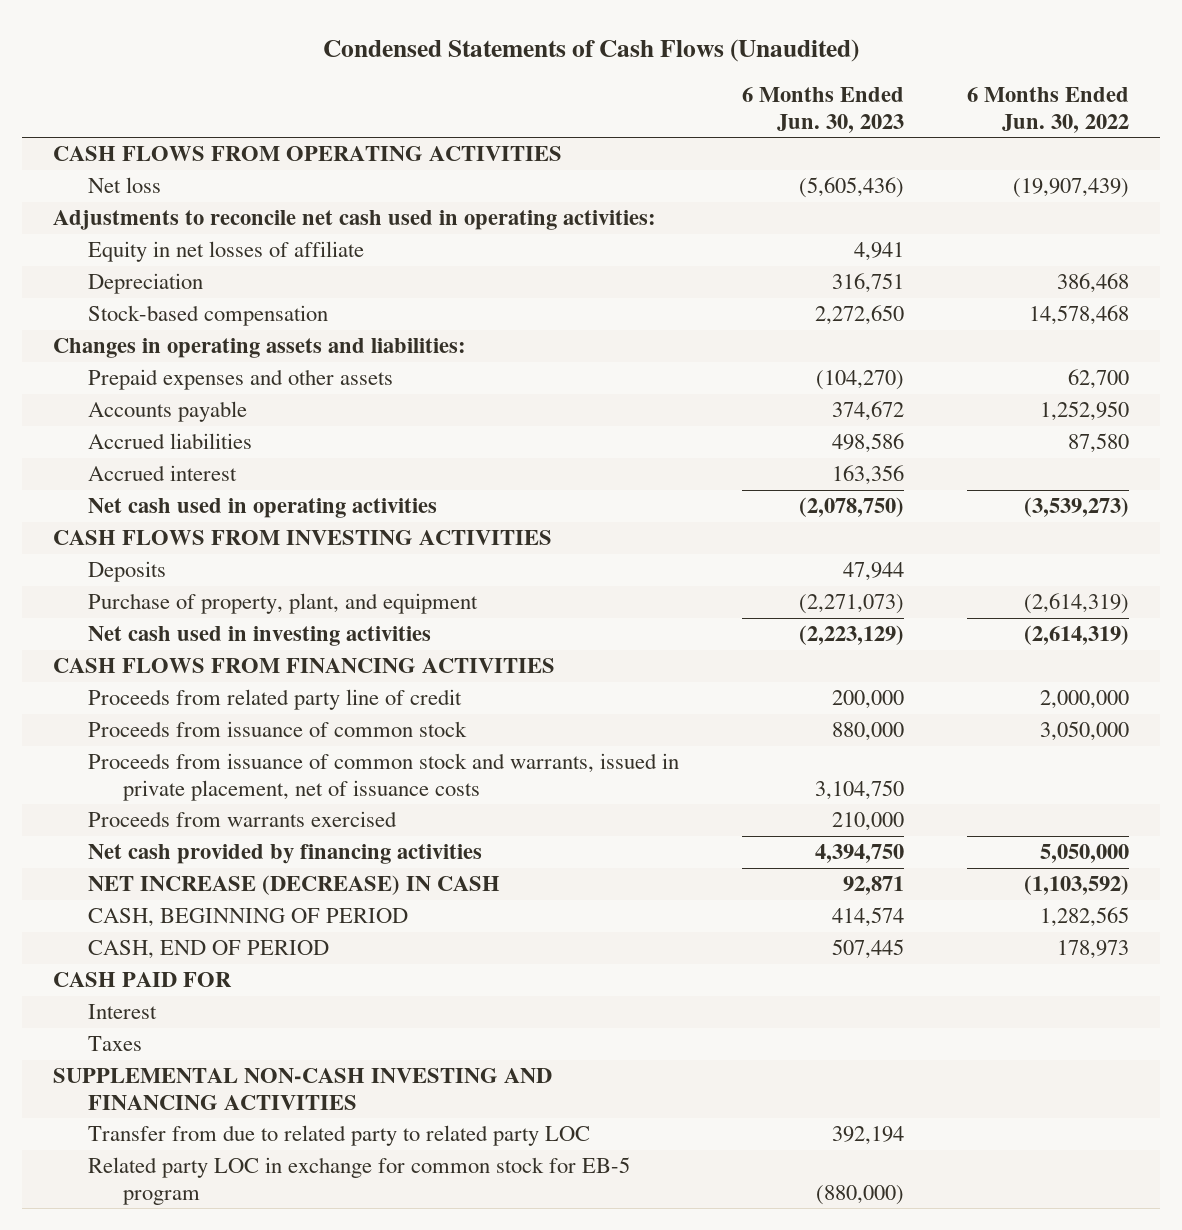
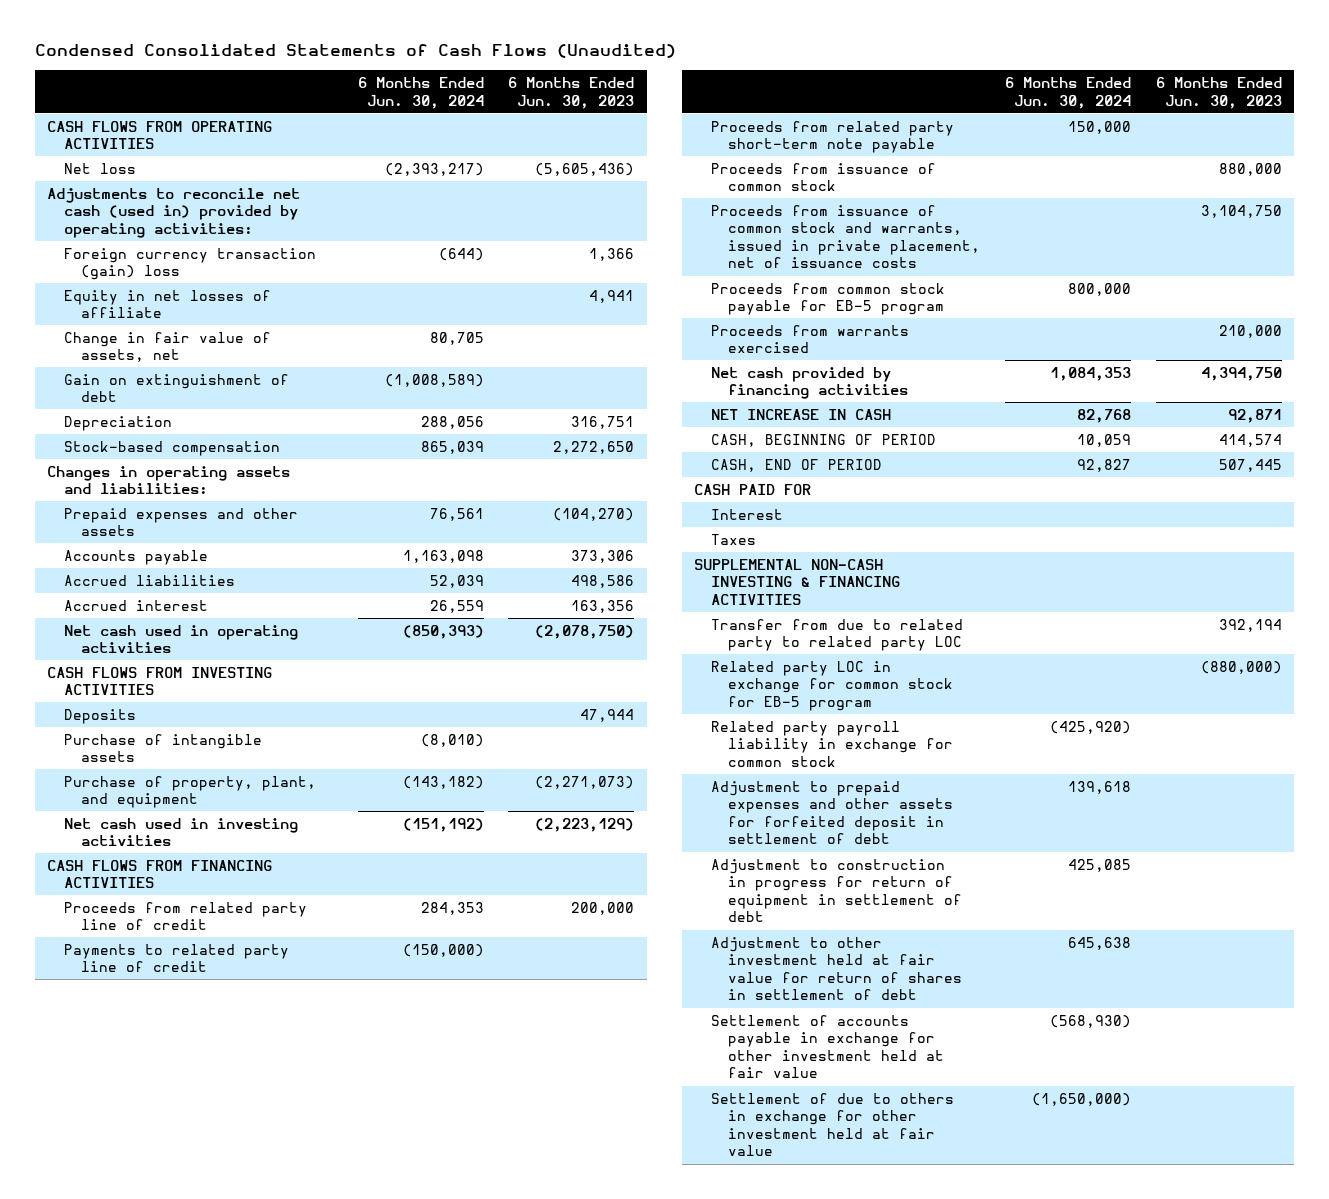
[323,38,860,62] Condensed Statements of Cash Flows (Unaudited) -> [34,44,676,59] Condensed Consolidated Statements of Cash Flows (Unaudited)
[966,87,1129,133] 6 Months Ended Jun. 30, 2022 -> none
none -> [357,77,484,109] 6 Months Ended Jun. 30, 2024
[53,210,657,231] Adjustments to reconcile net cash used in operating activities: -> [47,187,301,238] Adjustments to reconcile net cash (used in) provided by operating activities:
none -> [63,247,316,281] Foreign currency transaction (gain) loss
none -> [63,331,271,363] Change in fair value of assets, net
none -> [63,373,289,403] Gain on extinguishment of debt
[831,401,904,422] 374,672 -> [571,549,635,563] 373,306
none -> [63,733,262,763] Purchase of intangible assets
none -> [63,943,289,973] Payments to related party line of credit
none -> [711,120,955,154] Proceeds from related party short-term note payable
none -> [711,282,946,316] Proceeds from common stock payable for EB-5 program
[88,875,501,896] NET INCREASE (DECREASE) IN CASH -> [711,408,892,420] NET INCREASE IN CASH
[53,1068,553,1110] SUPPLEMENTAL NON-CASH INVESTING AND FINANCING ACTIVITIES -> [694,558,901,605] SUPPLEMENTAL NON-CASH INVESTING & FINANCING ACTIVITIES
none -> [711,720,953,767] Related party payroll liability in exchange for common stock
none -> [711,780,953,845] Adjustment to prepaid expenses and other assets for forfeited deposit in settlement of debt
none -> [711,858,962,923] Adjustment to construction in progress for return of equipment in settlement of debt
none -> [711,936,962,1001] Adjustment to other investment held at fair value for return of shares in settlement of debt
none -> [711,1014,944,1079] Settlement of accounts payable in exchange for other investment held at fair value
none -> [711,1092,955,1157] Settlement of due to others in exchange for other investment held at fair value

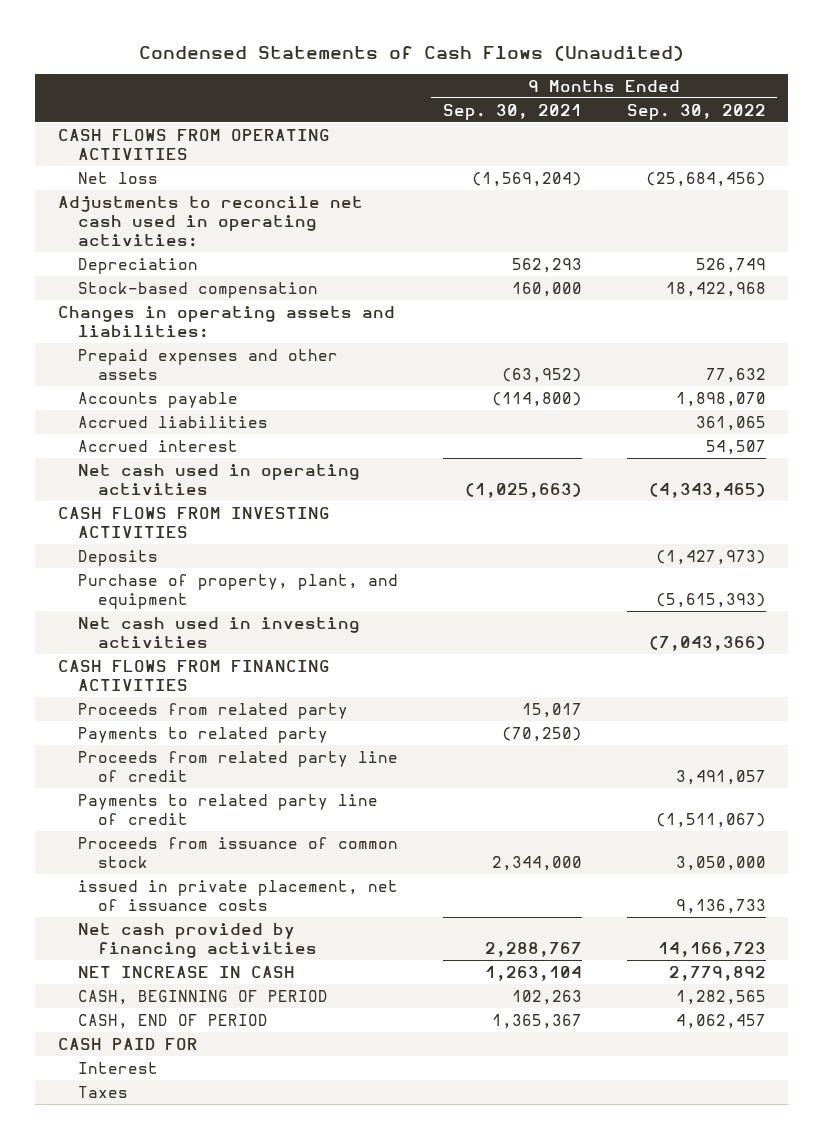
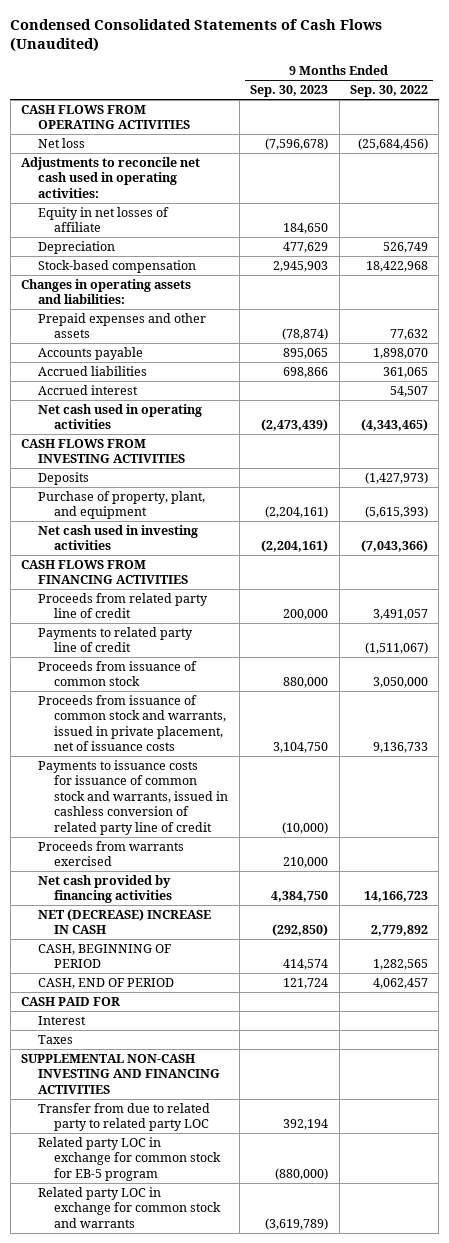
[138,44,684,61] Condensed Statements of Cash Flows (Unaudited) -> [10,18,383,52] Condensed Consolidated Statements of Cash Flows (Unaudited)
[442,103,582,120] Sep. 30, 2021 -> none
none -> [250,85,329,98] Sep. 30, 2023
none -> [37,206,169,233] Equity in net losses of affiliate
[77,702,348,719] Proceeds from related party -> none
[77,726,328,743] Payments to related party -> none
[77,879,398,912] issued in private placement, net of issuance costs -> [37,694,227,752] Proceeds from issuance of common stock and warrants, issued in private placement, net of issuance costs
none -> [37,759,229,835] Payments to issuance costs for issuance of common stock and warrants, issued in cashless conversion of related party line of credit
none -> [37,840,184,867] Proceeds from warrants exercised
[77,965,295,978] NET INCREASE IN CASH -> [37,908,211,935] NET (DECREASE) INCREASE IN CASH
none -> [21,1053,220,1094] SUPPLEMENTAL NON-CASH INVESTING AND FINANCING ACTIVITIES
none -> [37,1102,210,1132] Transfer from due to related party to related party LOC
none -> [37,1136,222,1181] Related party LOC in exchange for common stock for EB-5 program
none -> [37,1186,222,1228] Related party LOC in exchange for common stock and warrants

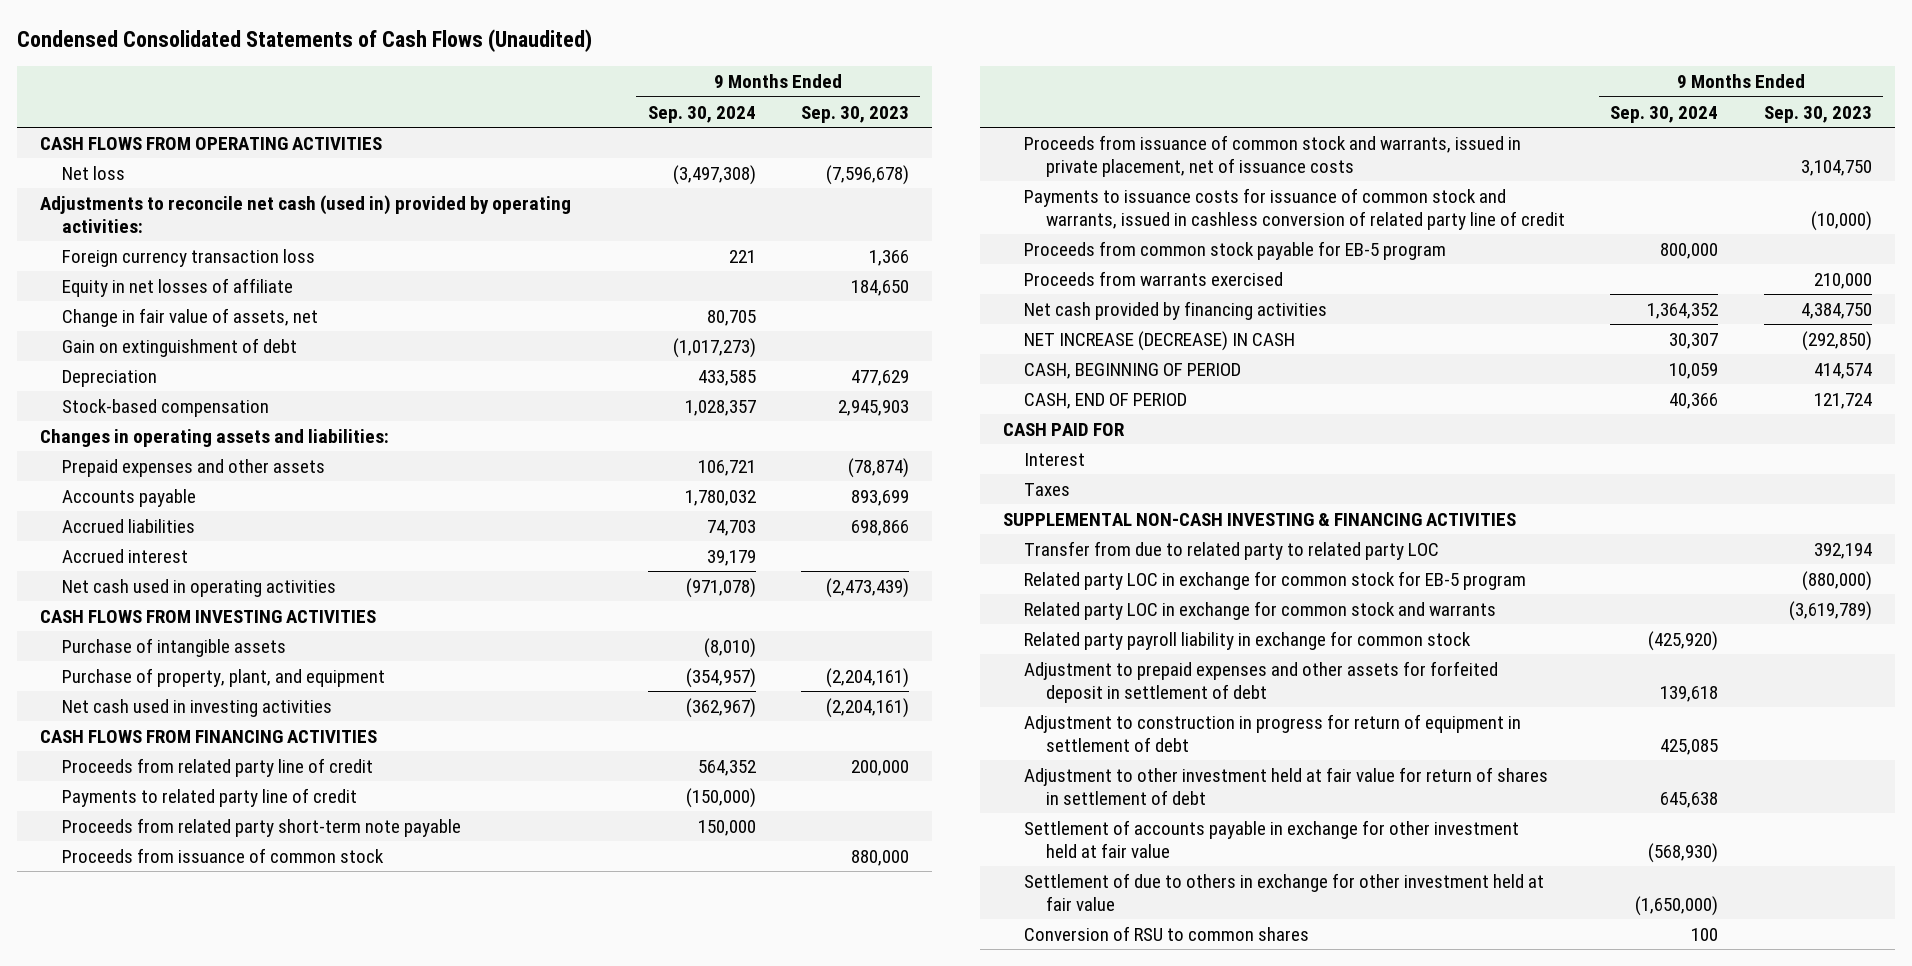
[350,85,429,98] Sep. 30, 2022 -> none
none -> [647,105,756,123] Sep. 30, 2024
[21,156,201,198] Adjustments to reconcile net cash used in operating activities: -> [39,195,571,233] Adjustments to reconcile net cash (used in) provided by operating activities:
none -> [61,249,315,268] Foreign currency transaction loss
none -> [61,308,318,328] Change in fair value of assets, net
none -> [61,338,297,358] Gain on extinguishment of debt
[283,347,329,359] 895,065 -> [851,490,910,507] 893,699
[37,471,89,485] Deposits -> none
none -> [61,638,286,658] Purchase of intangible assets
none -> [61,818,461,838] Proceeds from related party short-term note payable
none -> [1024,241,1447,261] Proceeds from common stock payable for EB-5 program
[37,908,211,935] NET (DECREASE) INCREASE IN CASH -> [1024,331,1296,352] NET INCREASE (DECREASE) IN CASH
[21,1053,220,1094] SUPPLEMENTAL NON-CASH INVESTING AND FINANCING ACTIVITIES -> [1002,513,1516,527] SUPPLEMENTAL NON-CASH INVESTING & FINANCING ACTIVITIES
none -> [1024,631,1472,651] Related party payroll liability in exchange for common stock
none -> [1024,661,1499,703] Adjustment to prepaid expenses and other assets for forfeited deposit in settlement of debt
none -> [1024,714,1522,752] Adjustment to construction in progress for return of equipment in settlement of debt
none -> [1024,767,1549,805] Adjustment to other investment held at fair value for return of shares in settlement of debt
none -> [1024,820,1520,858] Settlement of accounts payable in exchange for other investment held at fair value
none -> [1024,873,1545,911] Settlement of due to others in exchange for other investment held at fair value
none -> [1024,926,1310,942] Conversion of RSU to common shares

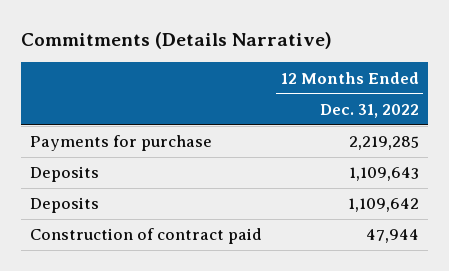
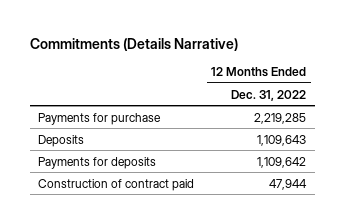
[30,197,100,214] Deposits -> [38,156,157,169] Payments for deposits

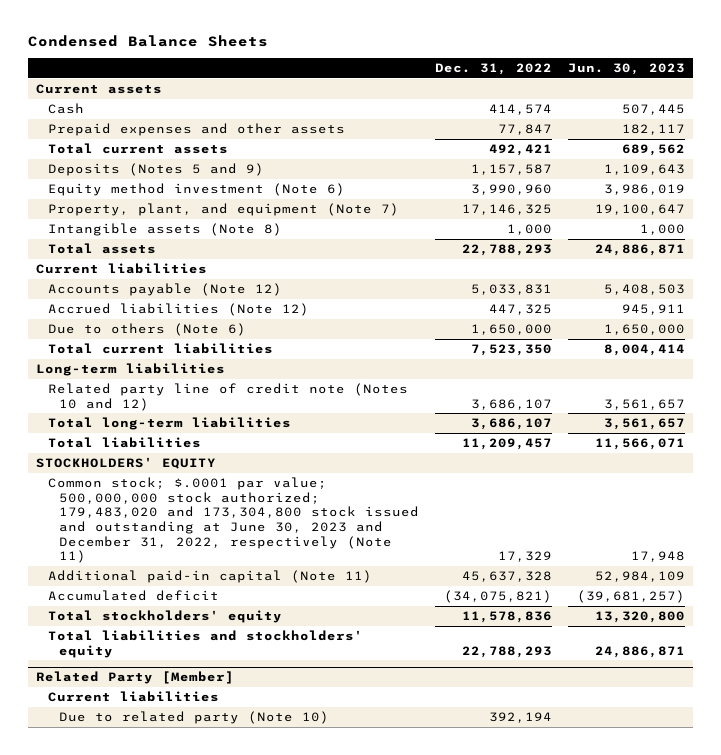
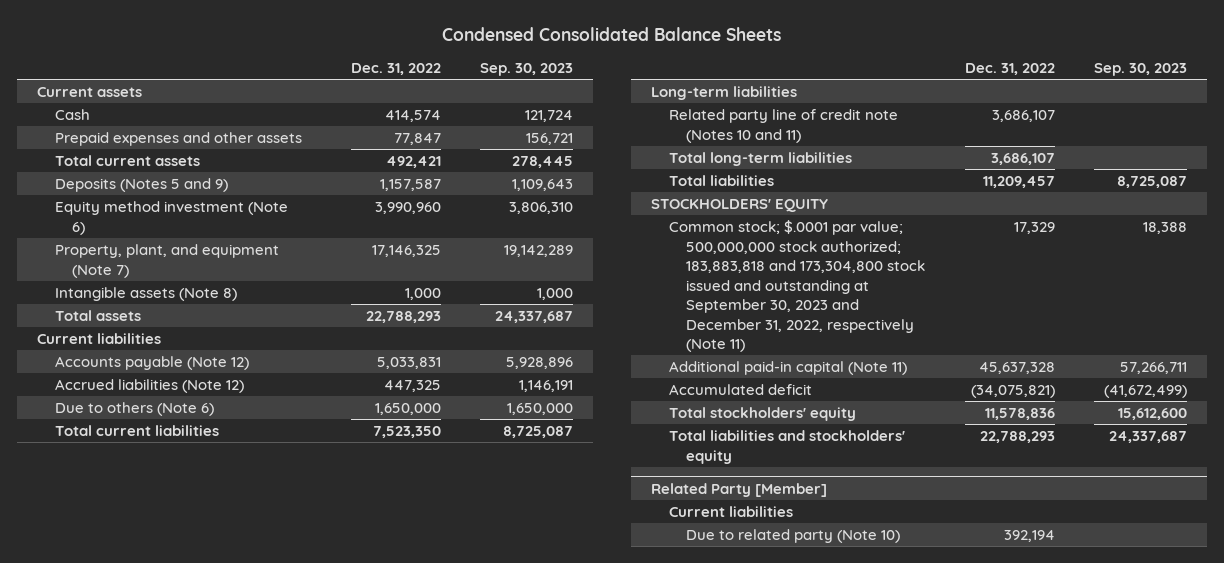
[27,35,268,48] Condensed Balance Sheets -> [442,26,782,41] Condensed Consolidated Balance Sheets
[568,63,686,76] Jun. 30, 2023 -> none
none -> [480,62,574,76] Sep. 30, 2023
[47,383,408,411] Related party line of credit note (Notes 10 and 12) -> [668,108,898,143] Related party line of credit note (Notes 10 and 11)
[47,477,420,564] Common stock; $.0001 par value; 500,000,000 stock authorized; 179,483,020 and 173,304,800 stock issued and outstanding at June 30, 2023 and December 31, 2022, respectively (Note 11) -> [668,219,926,353] Common stock; $.0001 par value; 500,000,000 stock authorized; 183,883,818 and 173,304,800 stock issued and outstanding at September 30, 2023 and December 31, 2022, respectively (Note 11)

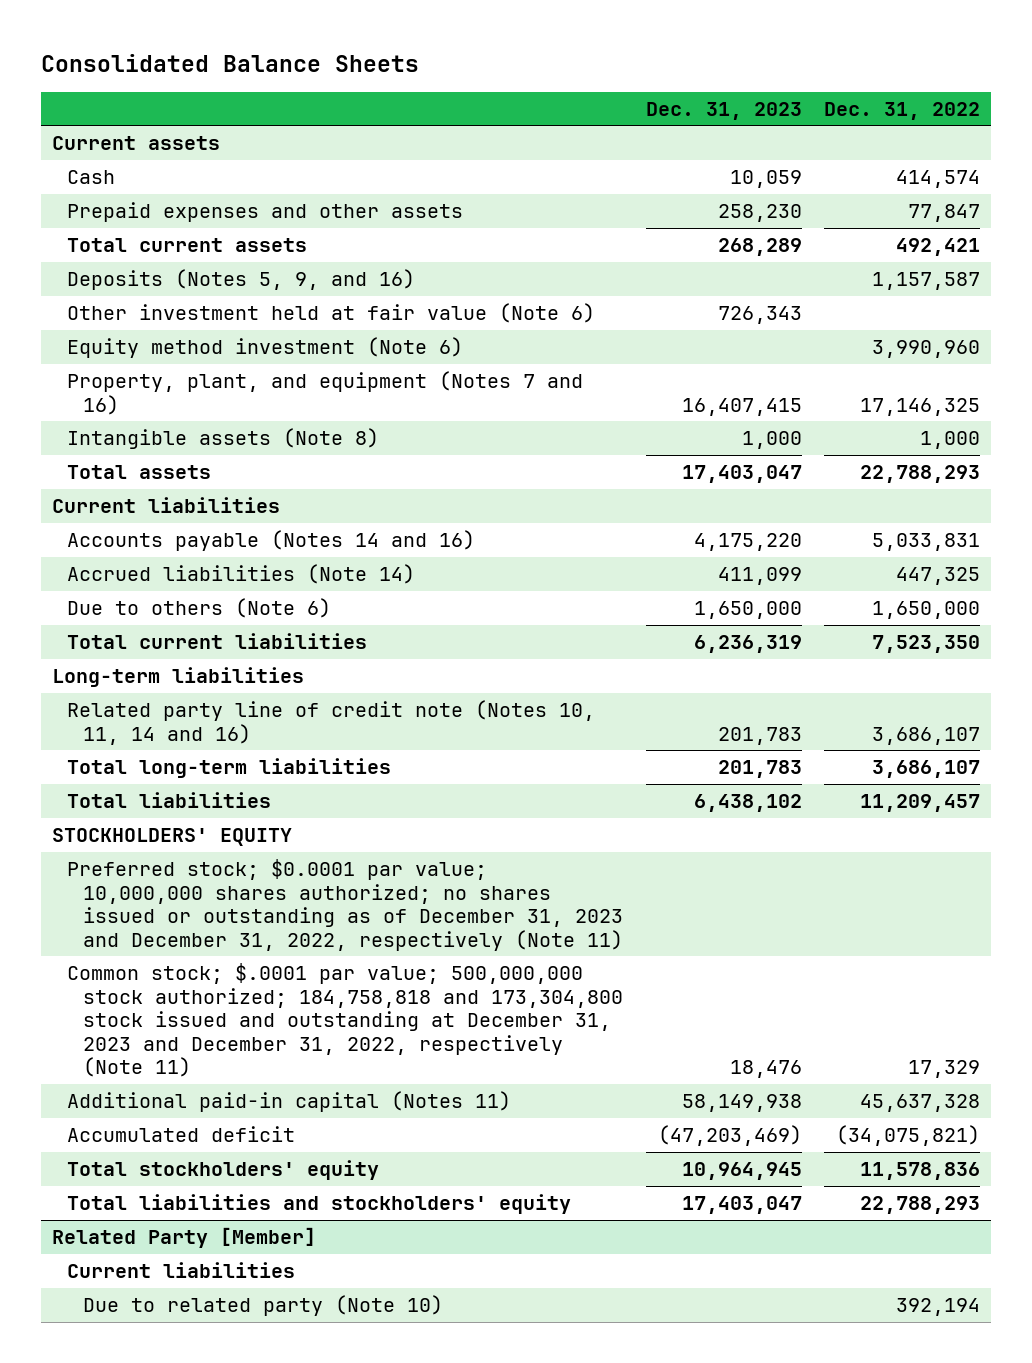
[442,26,782,41] Condensed Consolidated Balance Sheets -> [40,53,419,72] Consolidated Balance Sheets
[480,62,574,76] Sep. 30, 2023 -> none
none -> [645,101,802,120] Dec. 31, 2023
[54,177,228,192] Deposits (Notes 5 and 9) -> [67,269,416,291] Deposits (Notes 5, 9, and 16)
none -> [67,303,596,324] Other investment held at fair value (Note 6)
[54,243,279,278] Property, plant, and equipment (Note 7) -> [67,371,584,415] Property, plant, and equipment (Notes 7 and 16)
[54,355,249,370] Accounts payable (Note 12) -> [67,530,476,552] Accounts payable (Notes 14 and 16)
[54,378,244,393] Accrued liabilities (Note 12) -> [67,564,416,585] Accrued liabilities (Note 14)
[668,108,898,143] Related party line of credit note (Notes 10 and 11) -> [67,700,596,745] Related party line of credit note (Notes 10, 11, 14 and 16)
none -> [67,859,624,951] Preferred stock; $0.0001 par value; 10,000,000 shares authorized; no shares issued or outstanding as of December 31, 2023 and December 31, 2022, respectively (Note 11)
[668,219,926,353] Common stock; $.0001 par value; 500,000,000 stock authorized; 183,883,818 and 173,304,800 stock issued and outstanding at September 30, 2023 and December 31, 2022, respectively (Note 11) -> [67,963,624,1078] Common stock; $.0001 par value; 500,000,000 stock authorized; 184,758,818 and 173,304,800 stock issued and outstanding at December 31, 2023 and December 31, 2022, respectively (Note 11)
[668,360,907,375] Additional paid-in capital (Note 11) -> [67,1091,512,1113] Additional paid-in capital (Notes 11)

